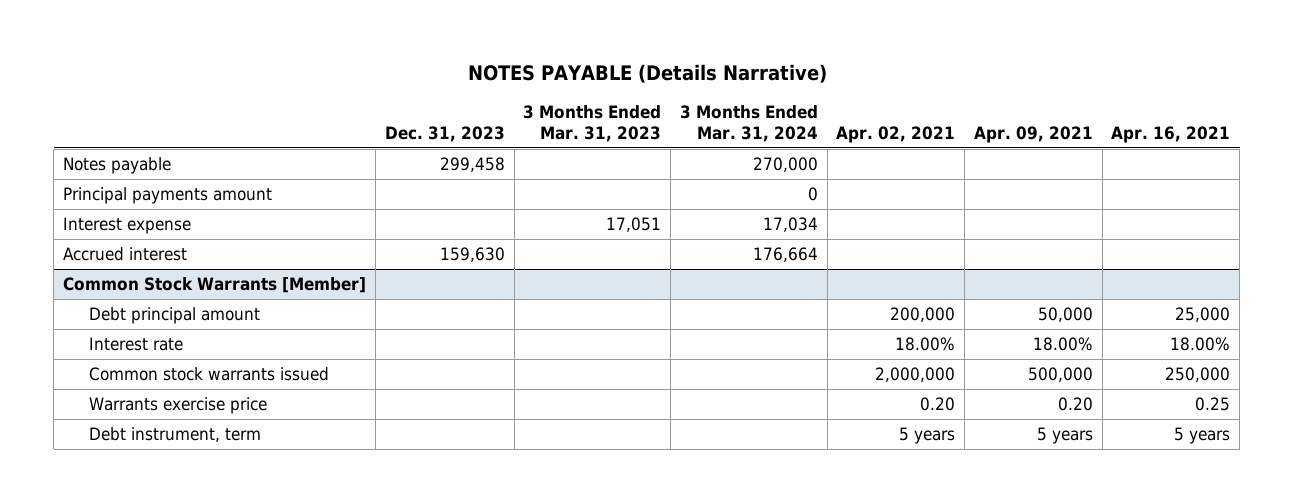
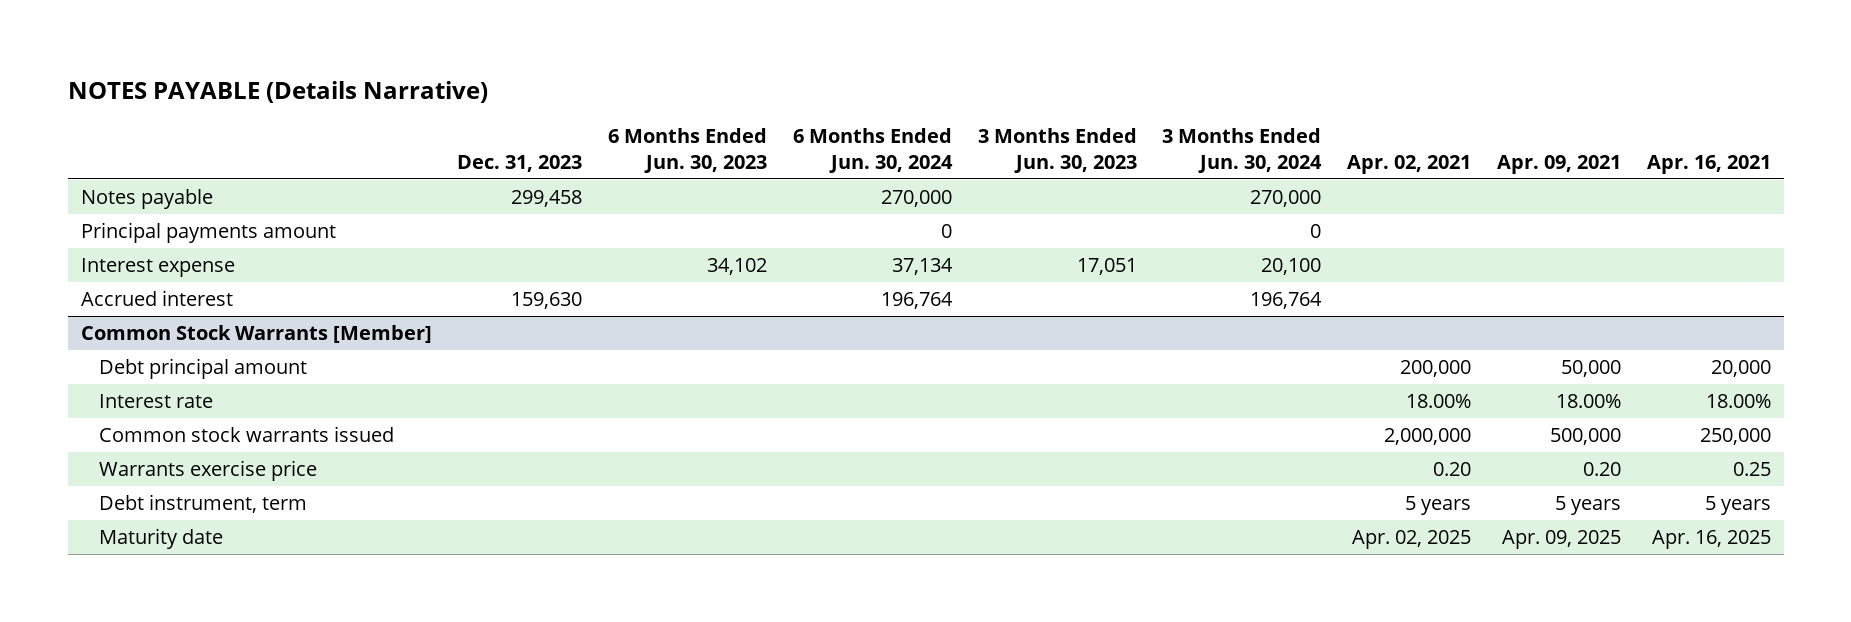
[523,105,662,142] 3 Months Ended Mar. 31, 2023 -> none
[679,105,818,142] 3 Months Ended Mar. 31, 2024 -> none
none -> [608,128,768,174] 6 Months Ended Jun. 30, 2023
none -> [792,128,953,174] 6 Months Ended Jun. 30, 2024
none -> [977,128,1137,174] 3 Months Ended Jun. 30, 2023
none -> [1162,128,1323,174] 3 Months Ended Jun. 30, 2024
[1175,307,1231,323] 25,000 -> [1710,360,1771,378] 20,000
none -> [99,528,224,550] Maturity date

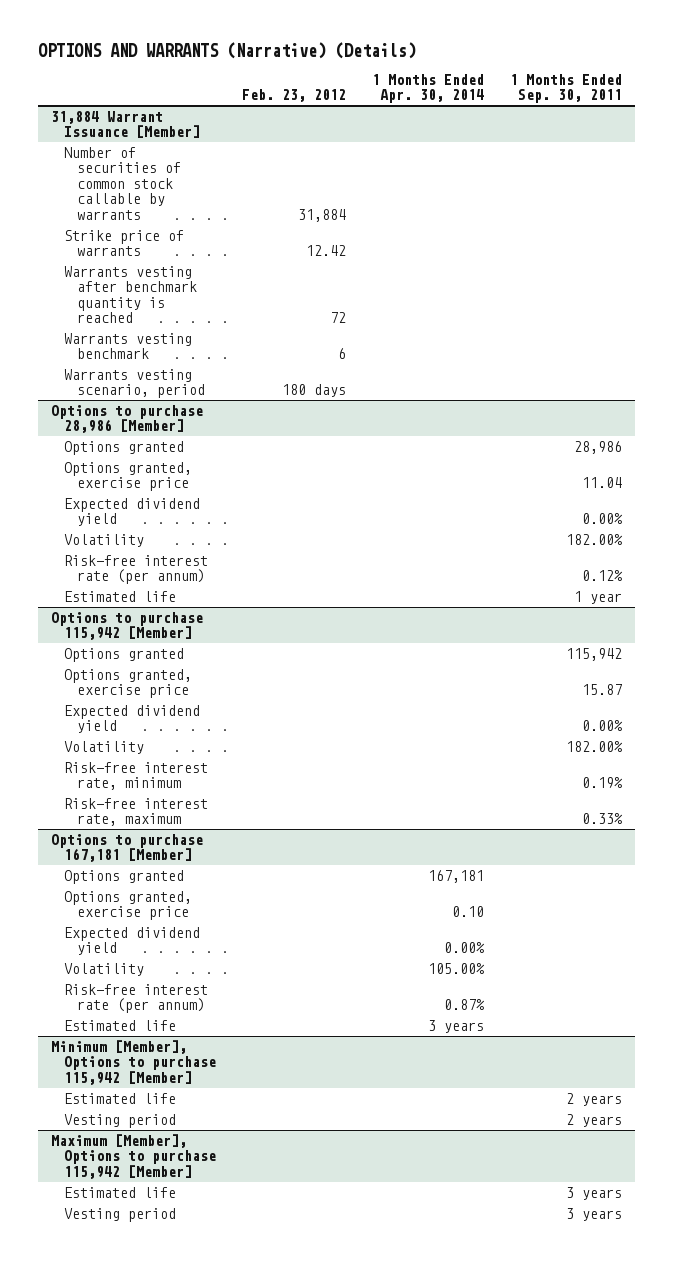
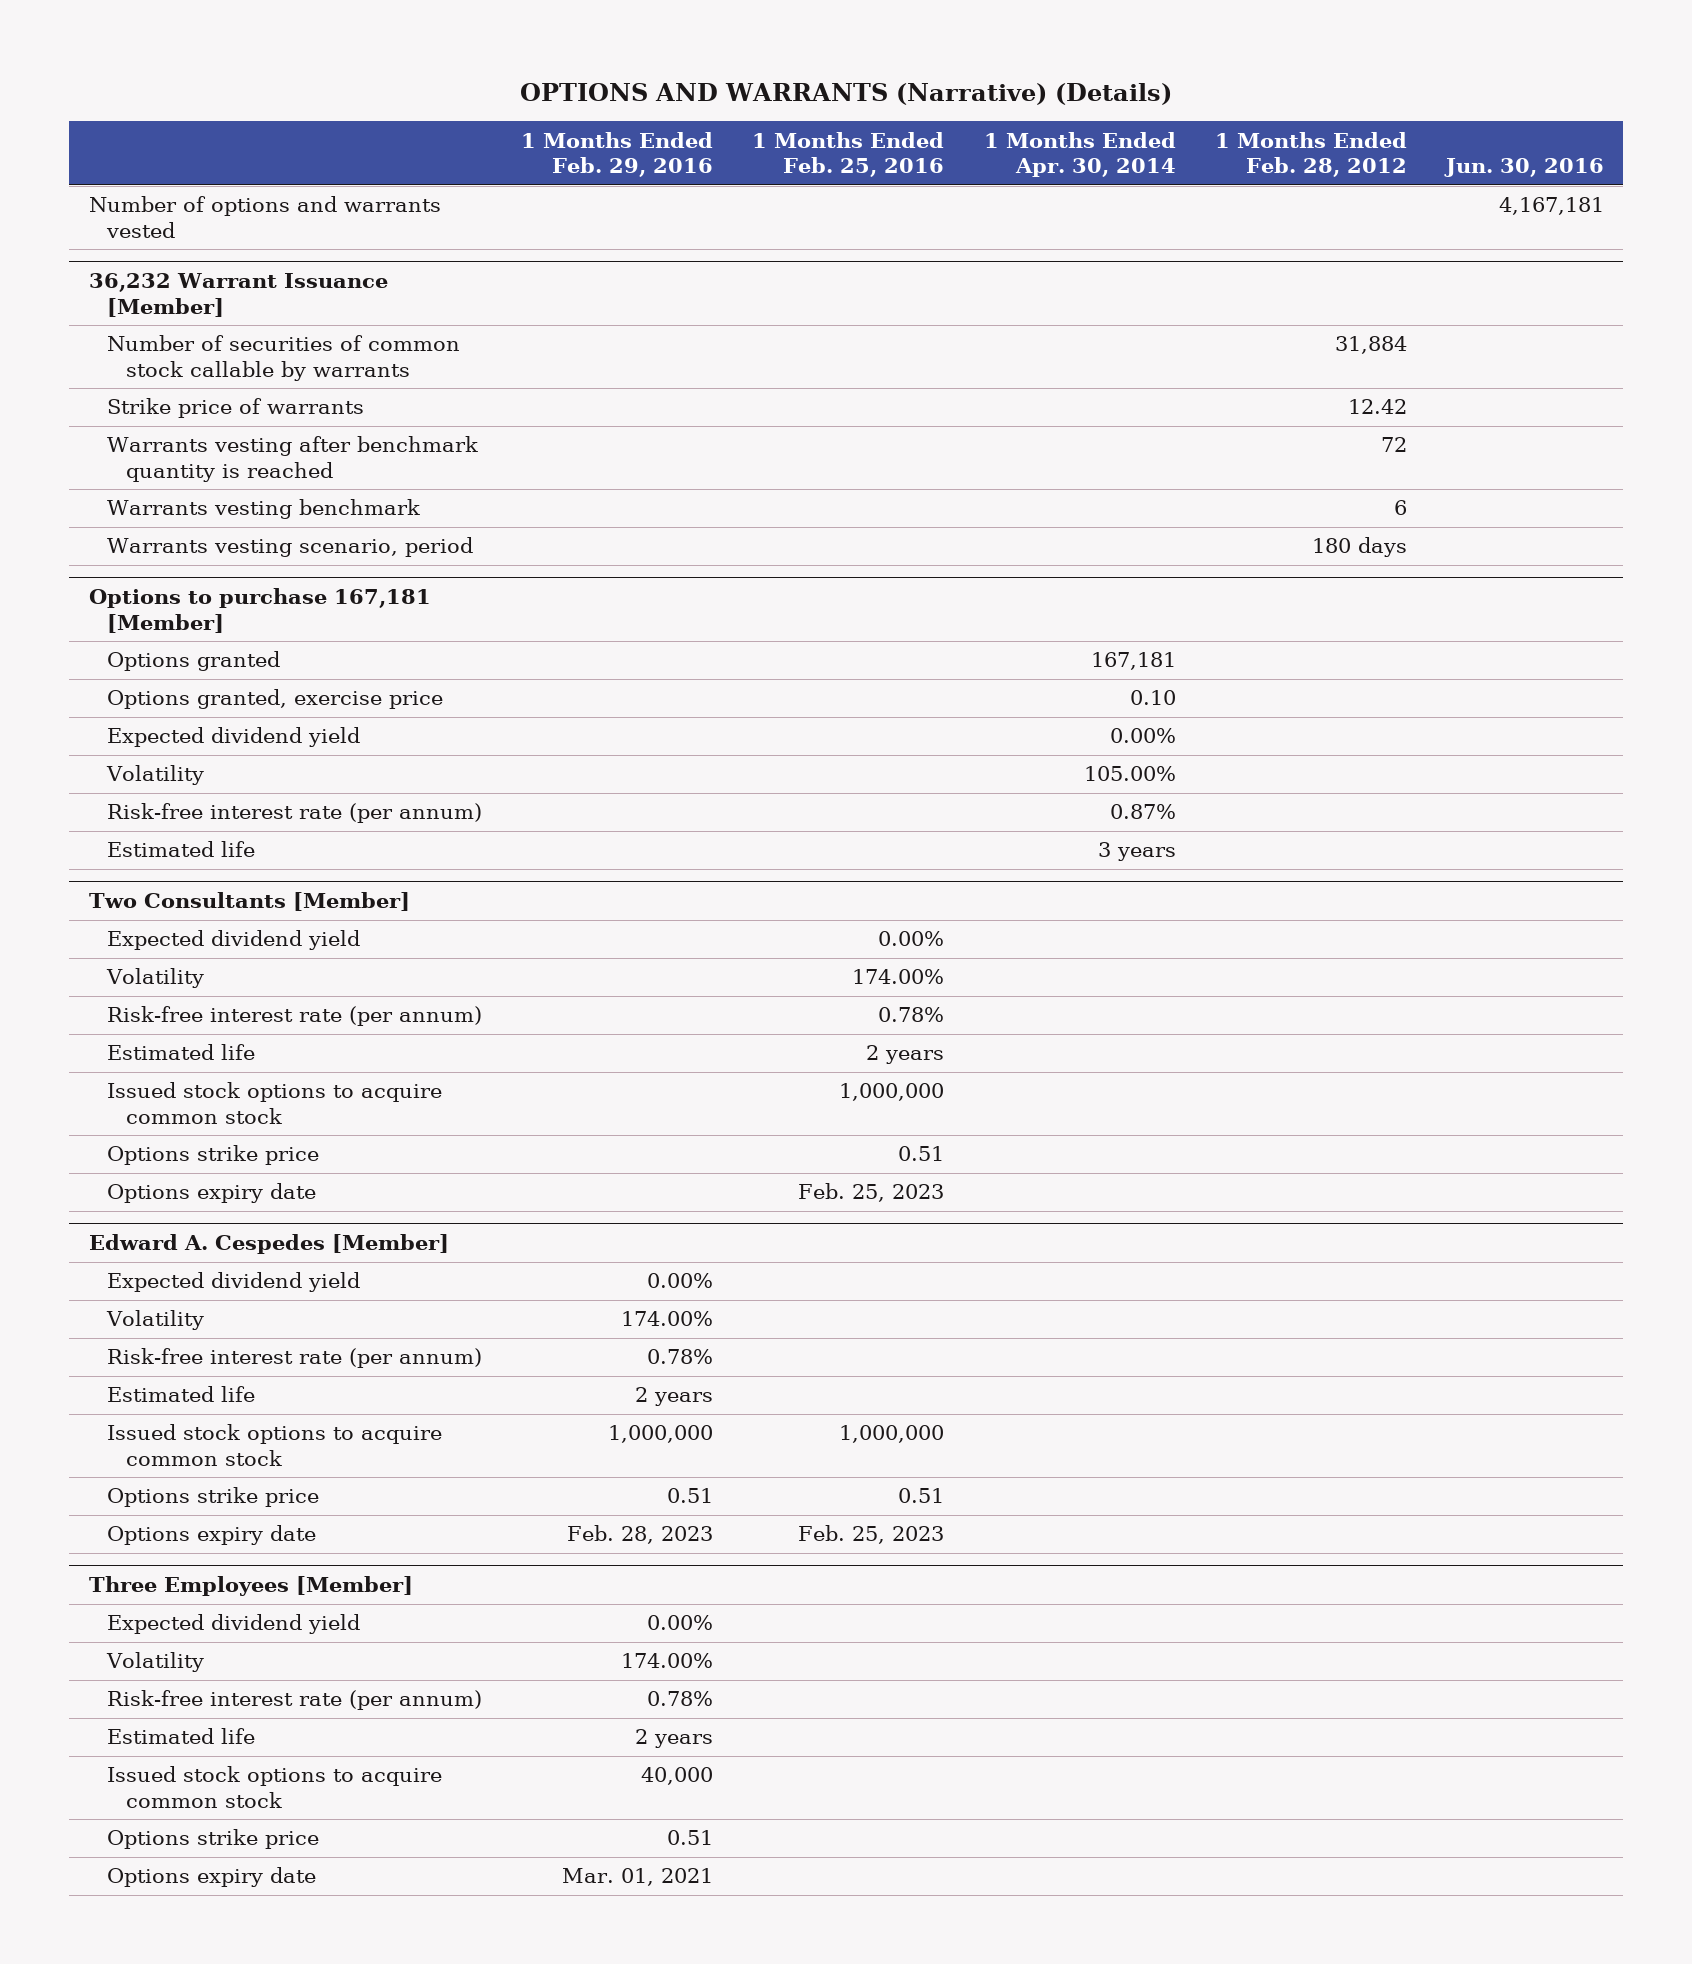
[242,89,347,103] Feb. 23, 2012 -> none
[510,73,623,104] 1 Months Ended Sep. 30, 2011 -> none
none -> [521,131,714,178] 1 Months Ended Feb. 29, 2016
none -> [752,131,945,178] 1 Months Ended Feb. 25, 2016
none -> [1214,131,1407,178] 1 Months Ended Feb. 28, 2012
none -> [1443,158,1604,178] Jun. 30, 2016
none -> [88,196,441,238] Number of options and warrants vested
[51,110,201,139] 31,884 Warrant Issuance [Member] -> [88,273,388,317] 36,232 Warrant Issuance [Member]
[51,404,204,434] Options to purchase 28,986 [Member] -> none
[64,440,185,455] Options granted -> none
[64,461,193,492] Options granted, exercise price -> none
[64,497,201,527] Expected dividend yield -> none
[64,533,145,547] Volatility -> none
[64,554,209,585] Risk-free interest rate (per annum) -> none
[64,590,177,602] Estimated life -> none
[51,611,204,641] Options to purchase 115,942 [Member] -> none
[64,647,185,662] Options granted -> none
[64,668,193,699] Options granted, exercise price -> none
[64,704,201,734] Expected dividend yield -> none
[64,740,145,754] Volatility -> none
[64,761,209,791] Risk-free interest rate, minimum -> none
[64,797,209,827] Risk-free interest rate, maximum -> none
[51,1039,217,1085] Minimum [Member], Options to purchase 115,942 [Member] -> none
[64,1092,177,1104] Estimated life -> none
[64,1113,177,1128] Vesting period -> none
[51,1133,217,1179] Maximum [Member], Options to purchase 115,942 [Member] -> none
[64,1186,177,1198] Estimated life -> none
[64,1207,177,1222] Vesting period -> none
none -> [88,892,410,912] Two Consultants [Member]
none -> [107,930,361,951] Expected dividend yield
none -> [106,968,205,989] Volatility
none -> [107,1006,483,1027] Risk-free interest rate (per annum)
none -> [107,1044,256,1061] Estimated life
none -> [107,1082,443,1124] Issued stock options to acquire common stock
none -> [107,1145,320,1166] Options strike price
none -> [107,1183,317,1204] Options expiry date
none -> [88,1234,449,1255] Edward A. Cespedes [Member]
none -> [107,1272,361,1293] Expected dividend yield
none -> [106,1310,205,1331] Volatility
none -> [107,1348,483,1369] Risk-free interest rate (per annum)
none -> [107,1386,256,1403] Estimated life
none -> [107,1424,443,1466] Issued stock options to acquire common stock
none -> [107,1487,320,1508] Options strike price
none -> [107,1525,317,1546] Options expiry date
none -> [88,1576,413,1597] Three Employees [Member]
none -> [107,1614,361,1635] Expected dividend yield
none -> [106,1652,205,1673] Volatility
none -> [107,1690,483,1711] Risk-free interest rate (per annum)
none -> [107,1728,256,1745] Estimated life
none -> [107,1766,443,1808] Issued stock options to acquire common stock
none -> [107,1829,320,1850] Options strike price
none -> [107,1867,317,1888] Options expiry date

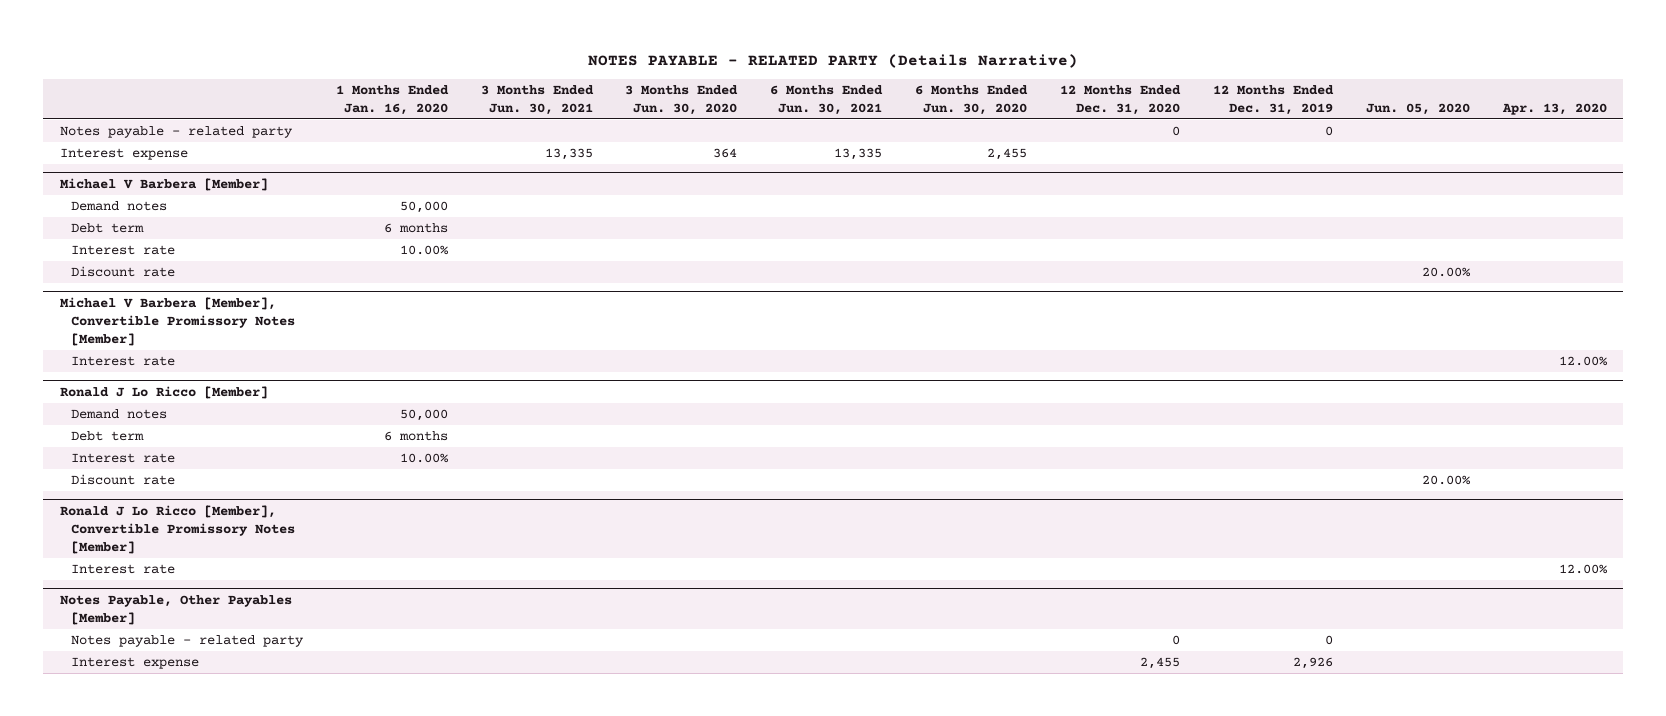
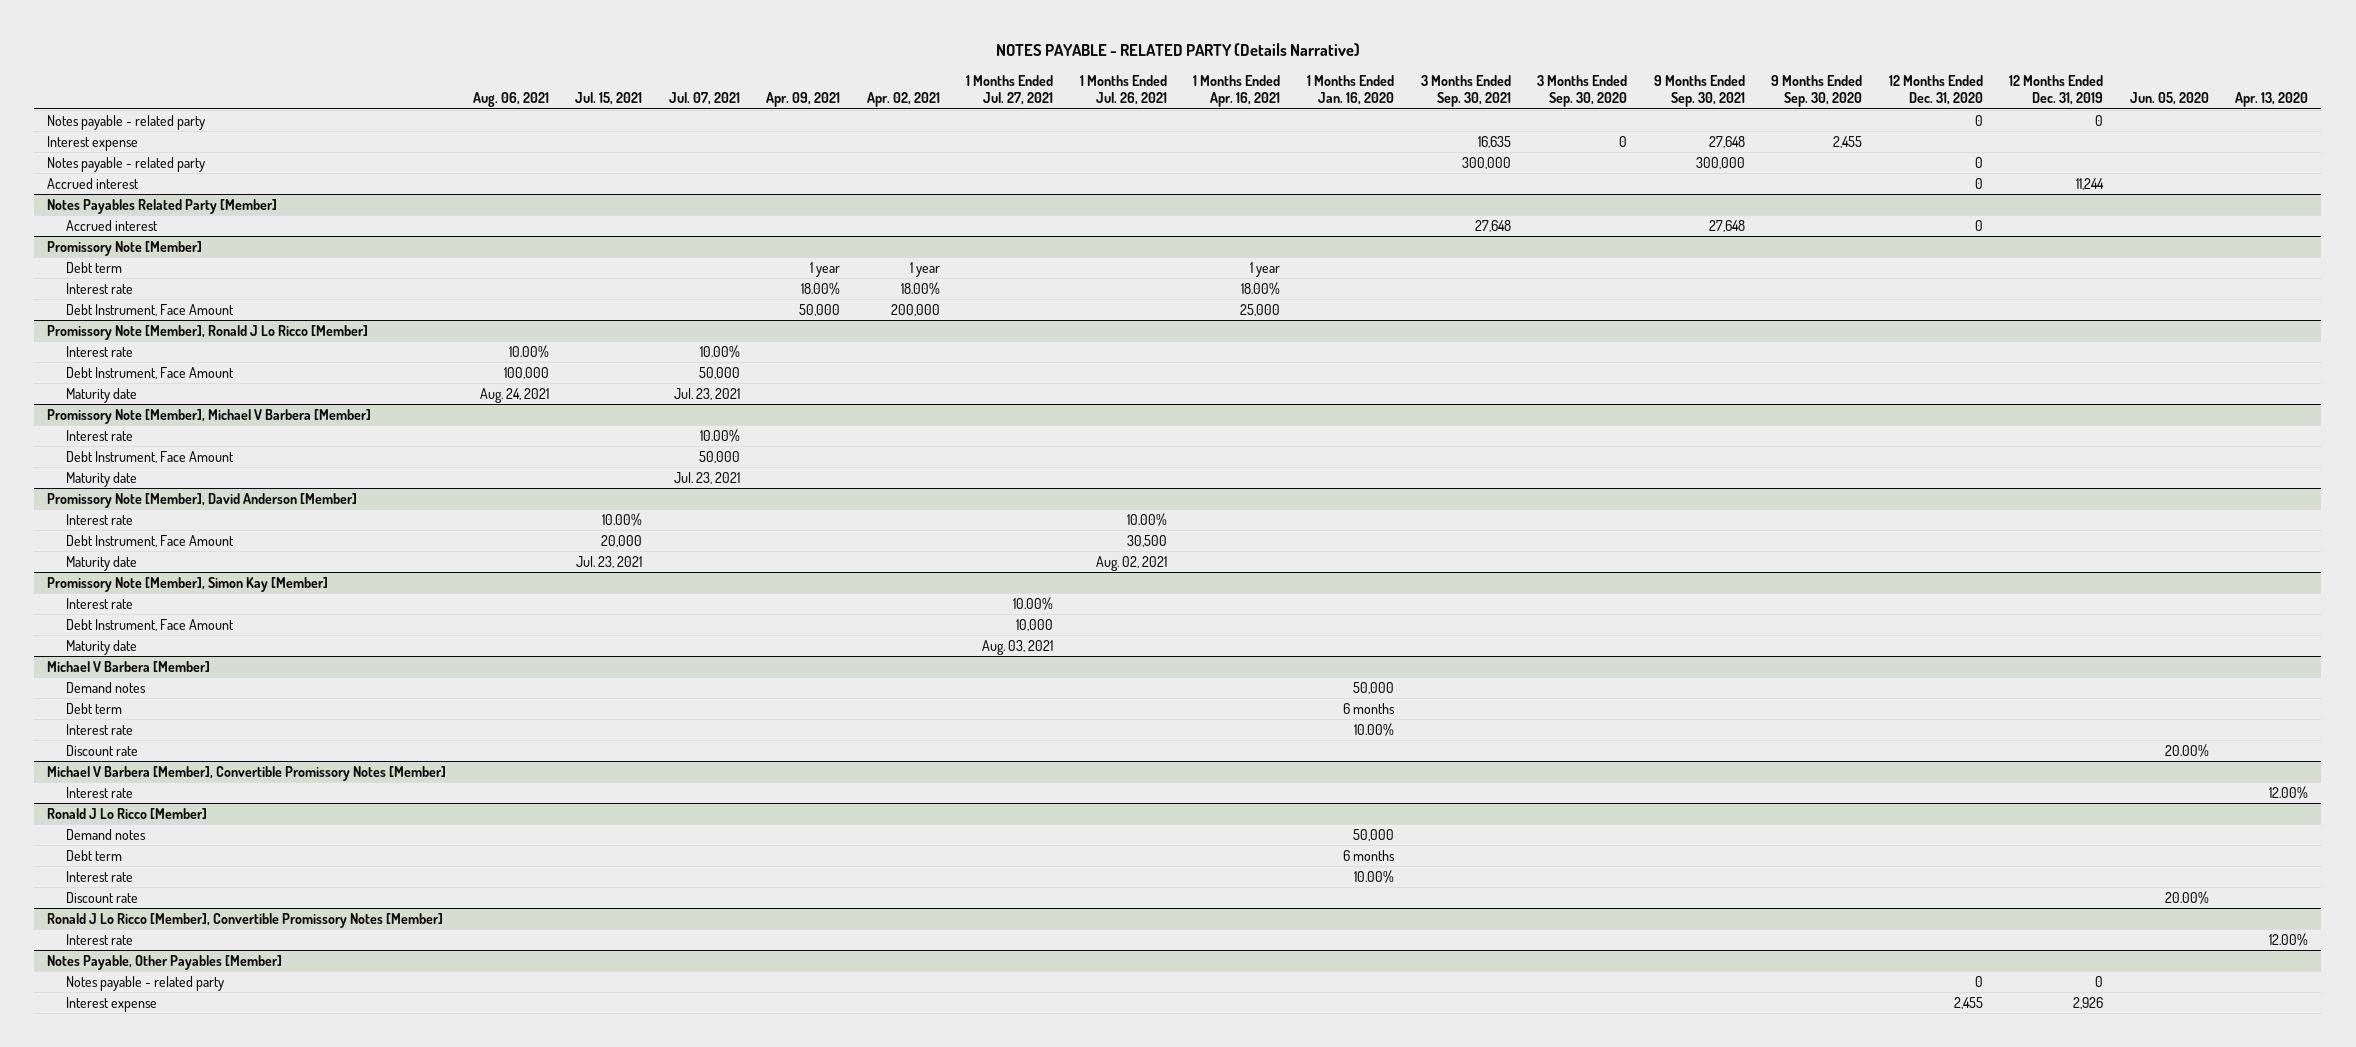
[480,84,594,115] 3 Months Ended Jun. 30, 2021 -> none
[625,84,739,115] 3 Months Ended Jun. 30, 2020 -> none
[770,84,884,115] 6 Months Ended Jun. 30, 2021 -> none
[915,84,1029,115] 6 Months Ended Jun. 30, 2020 -> none
none -> [472,92,549,108] Aug. 06, 2021
none -> [575,92,643,106] Jul. 15, 2021
none -> [668,92,740,106] Jul. 07, 2021
none -> [766,92,841,108] Apr. 09, 2021
none -> [866,92,940,108] Apr. 02, 2021
none -> [966,75,1054,106] 1 Months Ended Jul. 27, 2021
none -> [1079,75,1167,106] 1 Months Ended Jul. 26, 2021
none -> [1193,75,1281,108] 1 Months Ended Apr. 16, 2021
none -> [1420,75,1511,108] 3 Months Ended Sep. 30, 2021
none -> [1537,75,1628,108] 3 Months Ended Sep. 30, 2020
none -> [1653,75,1745,108] 9 Months Ended Sep. 30, 2021
none -> [1771,75,1863,108] 9 Months Ended Sep. 30, 2020
none -> [47,156,206,172] Notes payable - related party
none -> [47,177,140,189] Accrued interest
none -> [47,198,278,214] Notes Payables Related Party [Member]
none -> [66,219,159,231] Accrued interest
none -> [47,240,203,256] Promissory Note [Member]
none -> [66,261,123,273] Debt term
none -> [66,282,134,294] Interest rate
none -> [66,303,235,316] Debt Instrument, Face Amount
none -> [47,324,369,340] Promissory Note [Member], Ronald J Lo Ricco [Member]
none -> [66,345,134,357] Interest rate
none -> [66,366,235,379] Debt Instrument, Face Amount
none -> [66,387,138,403] Maturity date
none -> [47,408,372,424] Promissory Note [Member], Michael V Barbera [Member]
none -> [66,429,134,441] Interest rate
none -> [66,450,235,463] Debt Instrument, Face Amount
none -> [66,471,138,487] Maturity date
none -> [47,492,358,508] Promissory Note [Member], David Anderson [Member]
none -> [66,513,134,525] Interest rate
none -> [66,534,235,547] Debt Instrument, Face Amount
none -> [66,555,138,571] Maturity date
none -> [47,576,329,592] Promissory Note [Member], Simon Kay [Member]
none -> [66,597,134,609] Interest rate
none -> [66,618,235,631] Debt Instrument, Face Amount
none -> [66,639,138,655] Maturity date

